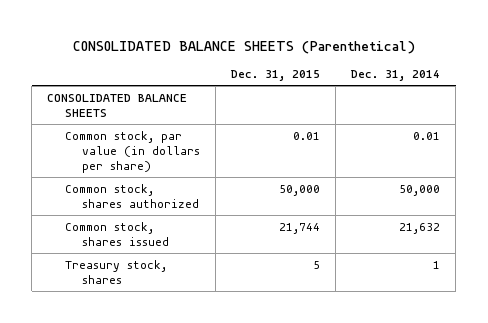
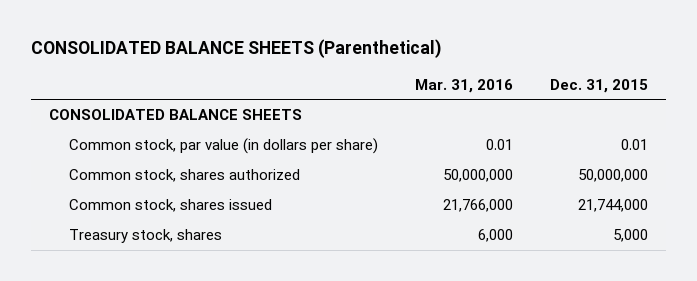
[351,70,441,82] Dec. 31, 2014 -> none
none -> [415,78,514,93] Mar. 31, 2016
[279,184,321,196] 50,000 -> [577,169,648,183] 50,000,000
[279,222,321,234] 21,744 -> [577,199,648,213] 21,744,000
[313,260,321,269] 5 -> [612,229,648,243] 5,000

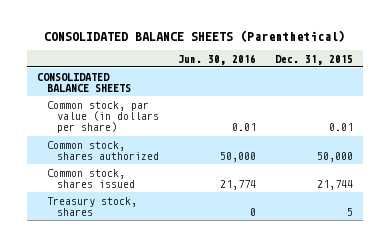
[415,78,514,93] Mar. 31, 2016 -> none
none -> [178,53,257,65] Jun. 30, 2016
[577,169,648,183] 50,000,000 -> [317,151,354,162] 50,000
[577,199,648,213] 21,744,000 -> [317,179,354,190] 21,744
[612,229,648,243] 5,000 -> [347,207,354,216] 5

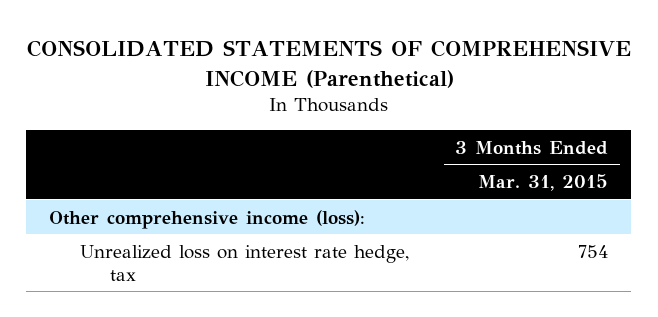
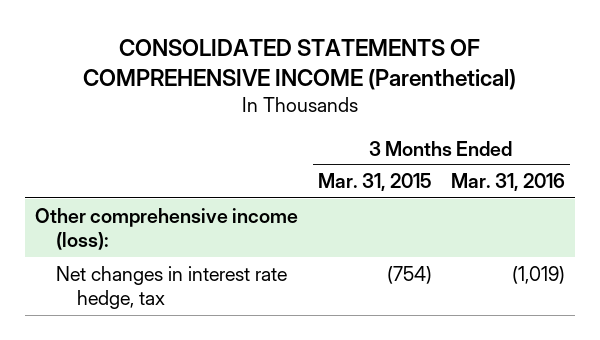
none -> [451,173,566,192] Mar. 31, 2016
[79,244,409,281] Unrealized loss on interest rate hedge, tax -> [55,265,287,310] Net changes in interest rate hedge, tax
[578,244,609,258] 754 -> [386,265,432,284] (754)

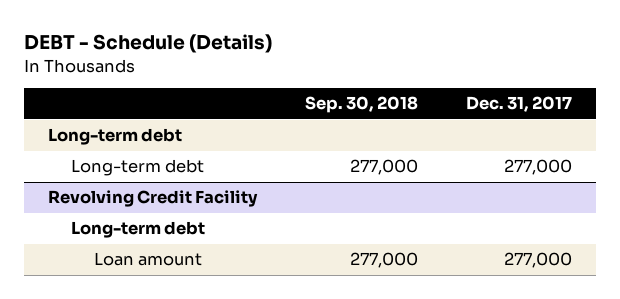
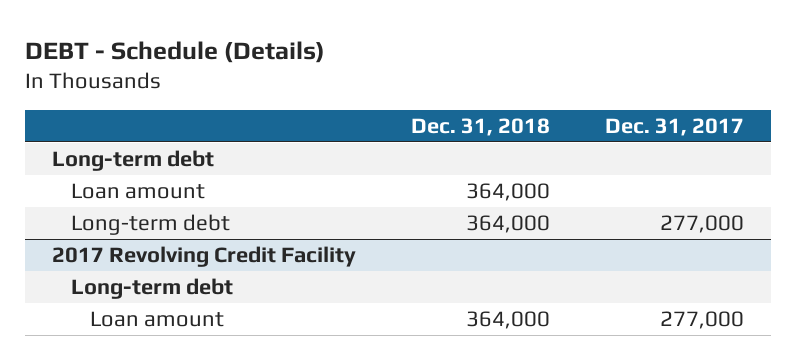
[304,96,418,114] Sep. 30, 2018 -> none
none -> [411,117,551,136] Dec. 31, 2018
none -> [71,182,206,199] Loan amount
[48,190,259,208] Revolving Credit Facility -> [52,245,357,267] 2017 Revolving Credit Facility

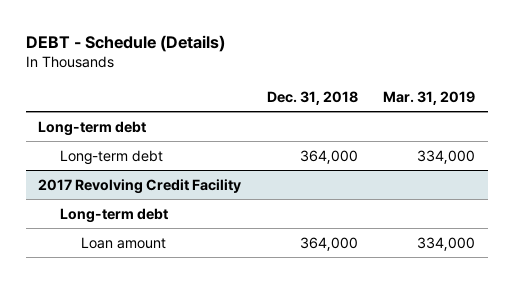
[604,117,744,136] Dec. 31, 2017 -> none
none -> [383,90,476,105] Mar. 31, 2019
[71,182,206,199] Loan amount -> none

